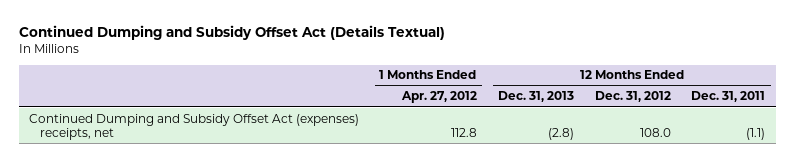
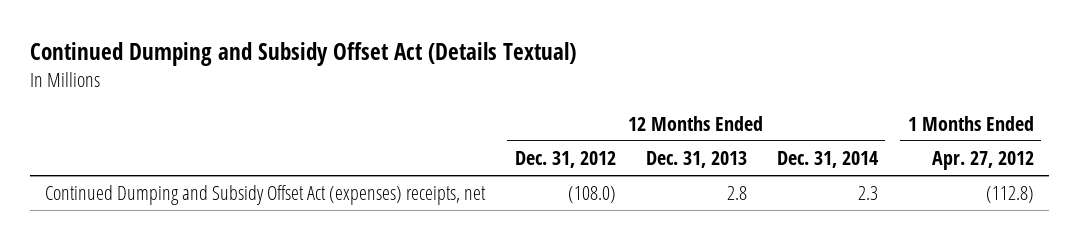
[691,91,766,103] Dec. 31, 2011 -> none
none -> [776,150,878,168] Dec. 31, 2014
[450,127,477,137] 112.8 -> [985,186,1034,204] (112.8)
[547,127,574,140] (2.8) -> [726,186,747,201] 2.8
[639,127,671,137] 108.0 -> [567,186,616,204] (108.0)

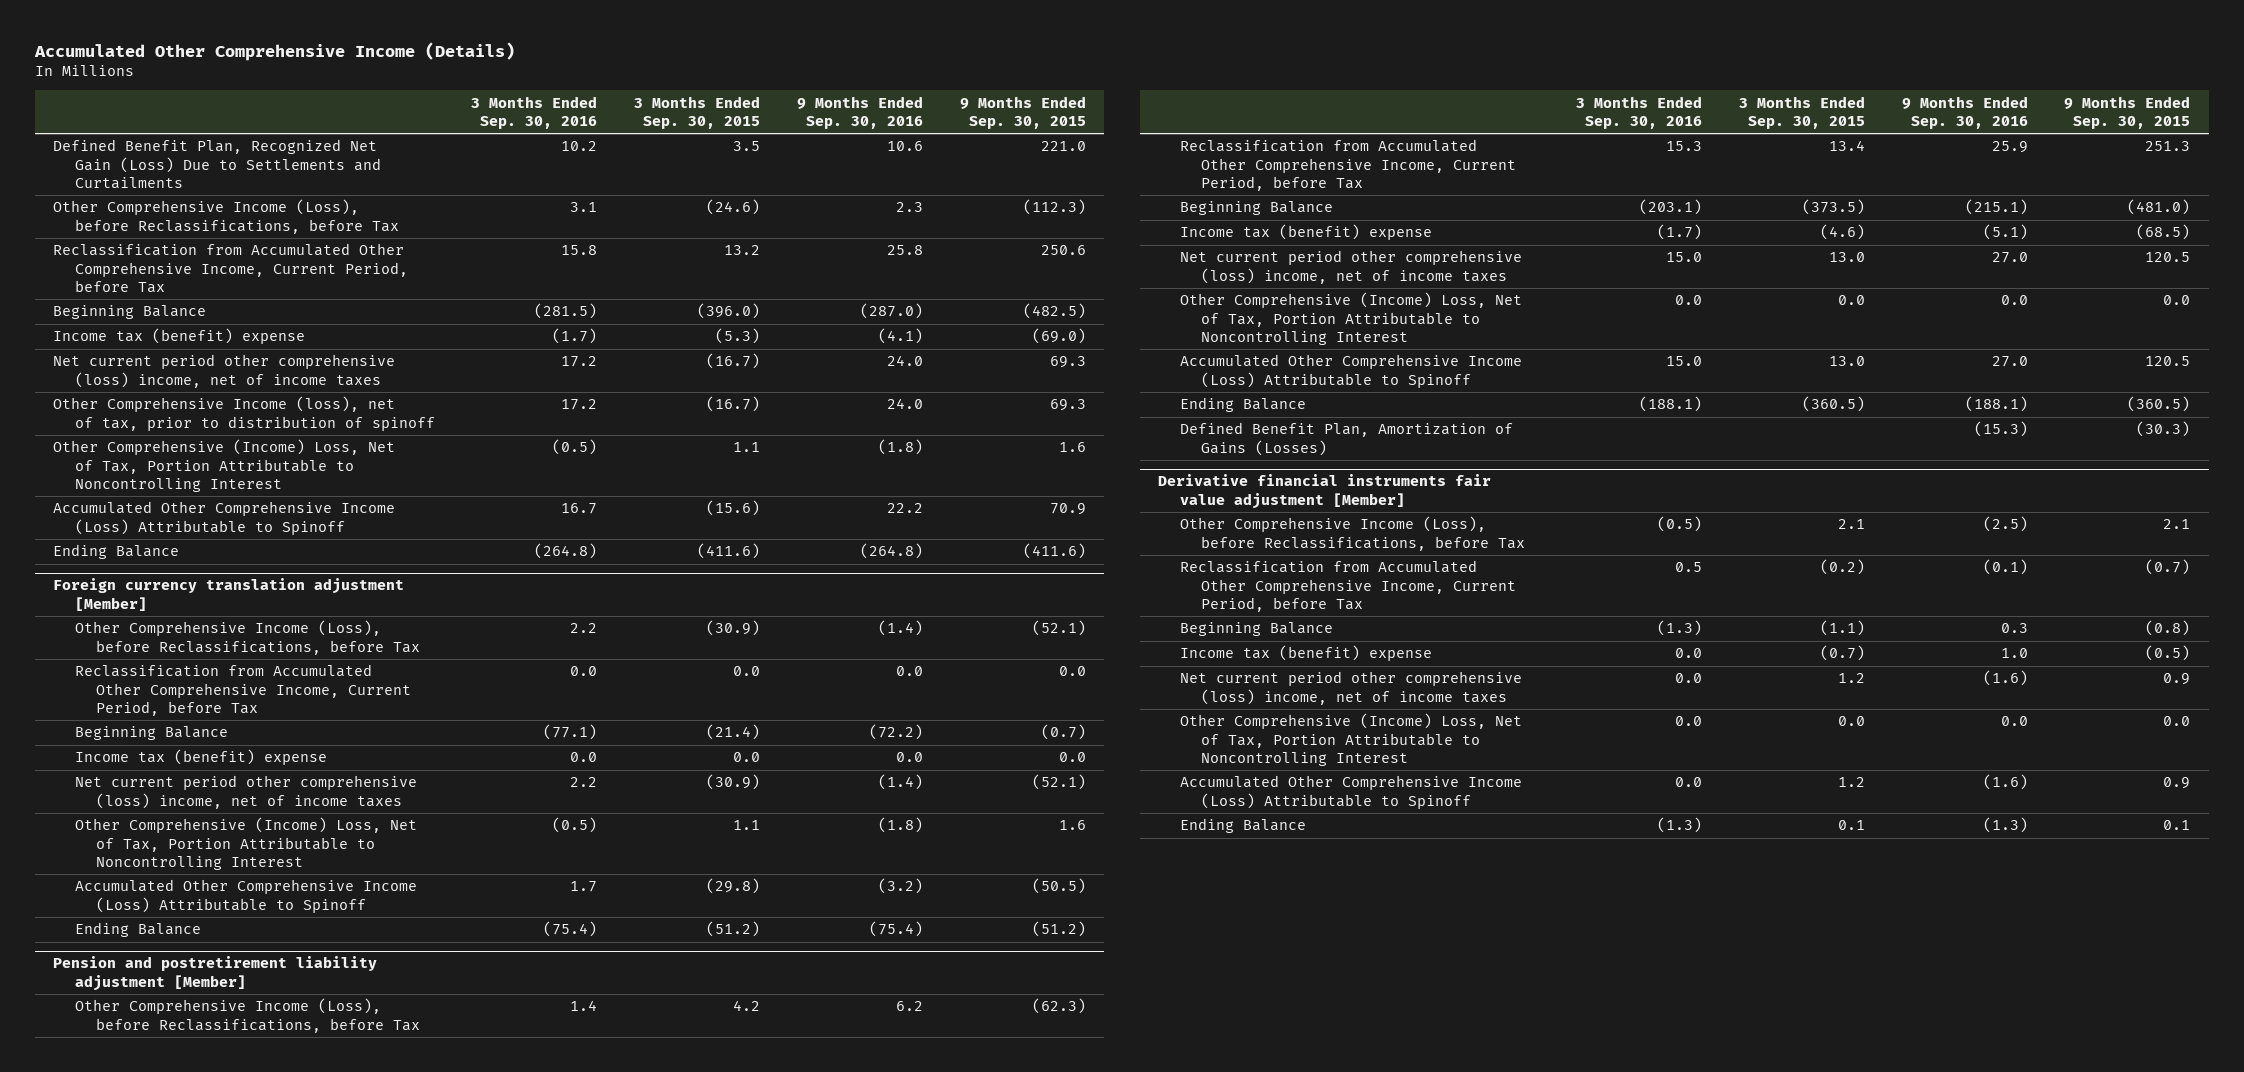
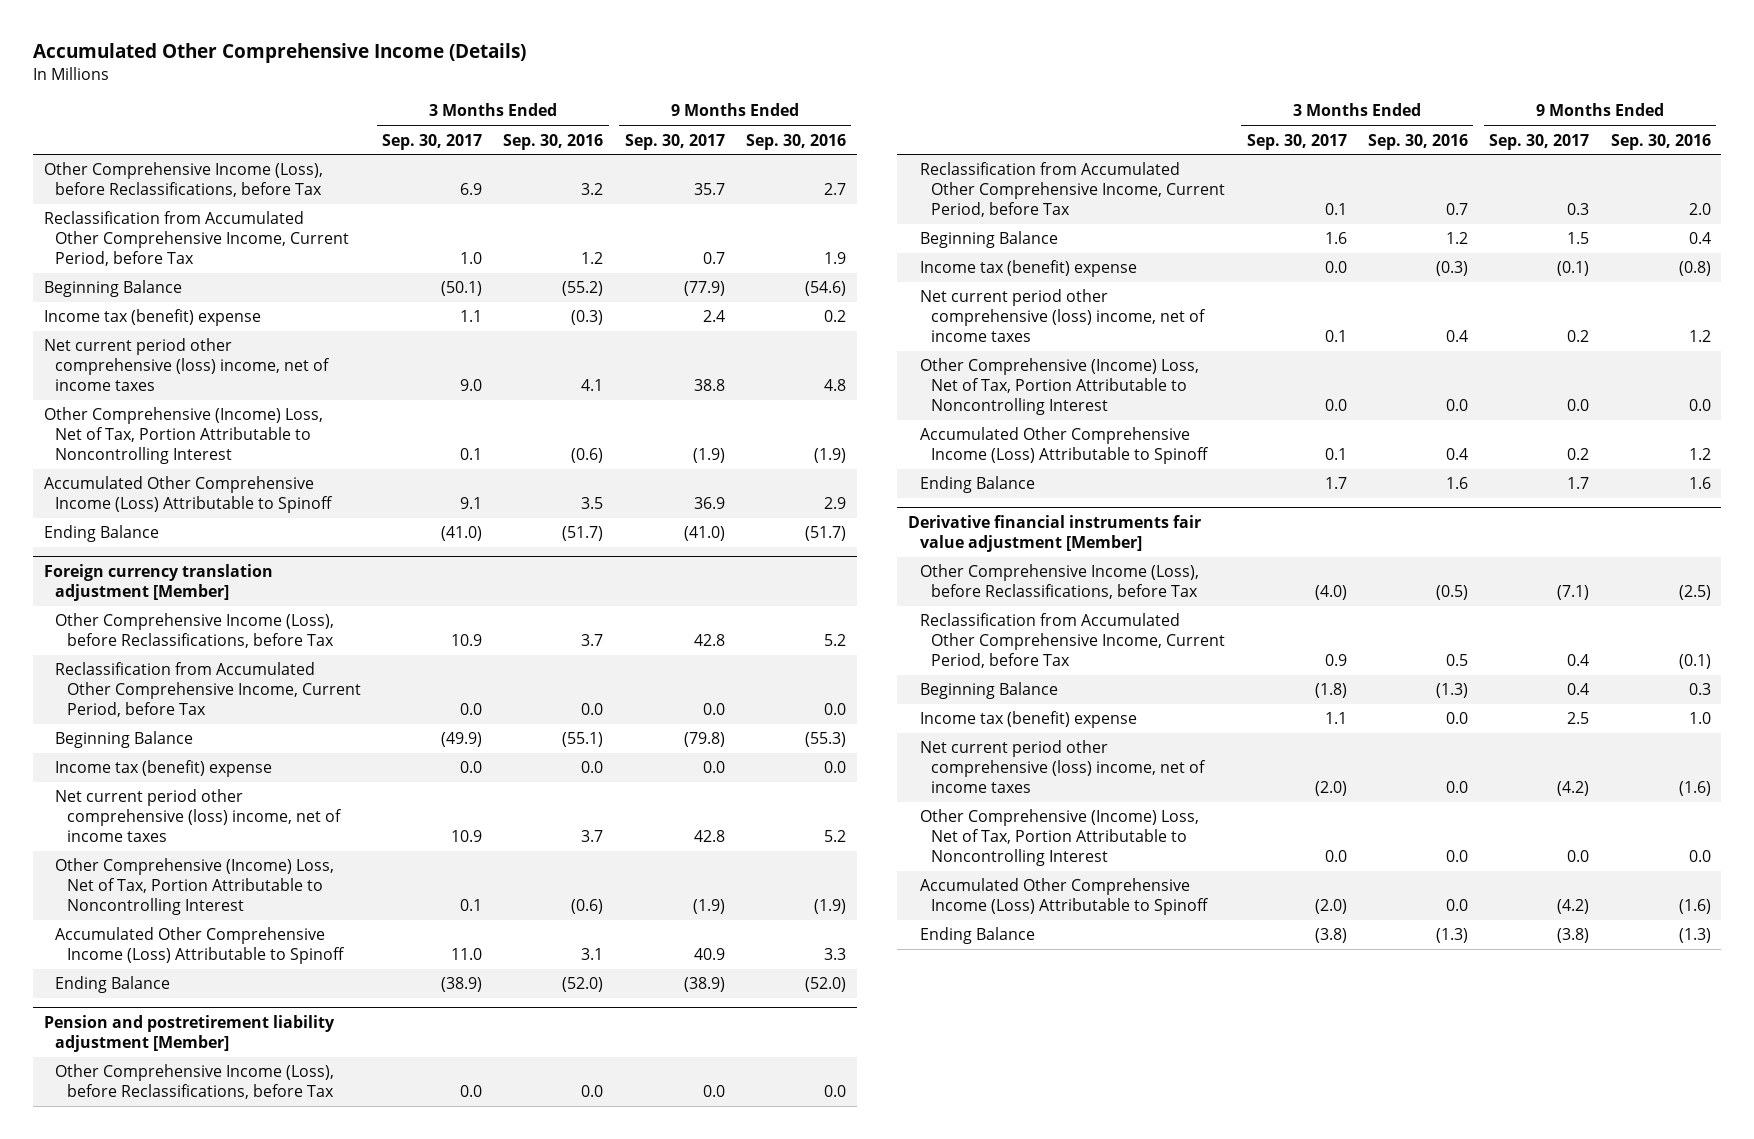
[634,95,761,129] 3 Months Ended Sep. 30, 2015 -> none
[959,95,1086,129] 9 Months Ended Sep. 30, 2015 -> none
none -> [382,133,483,150] Sep. 30, 2017
none -> [624,133,725,150] Sep. 30, 2017
[53,139,381,189] Defined Benefit Plan, Recognized Net Gain (Loss) Due to Settlements and Curtailments -> none
[53,396,435,431] Other Comprehensive Income (loss), net of tax, prior to distribution of spinoff -> none
[570,202,598,213] 3.1 -> [581,183,604,196] 3.2
[895,202,923,213] 2.3 -> [824,183,847,196] 2.7
[561,245,598,256] 15.8 -> [581,252,604,265] 1.2
[886,245,923,256] 25.8 -> [824,252,847,265] 1.9
[534,303,598,320] (281.5) -> [562,281,604,297] (55.2)
[859,303,923,320] (287.0) -> [805,281,847,297] (54.6)
[552,328,598,345] (1.7) -> [571,310,604,326] (0.3)
[877,328,923,345] (4.1) -> [824,310,847,323] 0.2
[561,356,598,368] 17.2 -> [581,379,604,392] 4.1
[886,355,923,367] 24.0 -> [824,379,847,392] 4.8
[552,439,598,456] (0.5) -> [571,448,604,464] (0.6)
[877,439,923,456] (1.8) -> [814,448,847,464] (1.9)
[561,503,598,515] 16.7 -> [581,497,604,510] 3.5
[886,503,923,514] 22.2 -> [824,497,847,510] 2.9
[534,543,598,560] (264.8) -> [562,526,604,542] (51.7)
[859,543,923,560] (264.8) -> [805,526,847,542] (51.7)
[570,623,598,634] 2.2 -> [581,634,604,647] 3.7
[877,620,923,637] (1.4) -> [824,634,847,647] 5.2
[543,724,598,741] (77.1) -> [562,732,604,748] (55.1)
[868,724,923,741] (72.2) -> [805,732,847,748] (55.3)
[570,777,598,788] 2.2 -> [581,830,604,843] 3.7
[877,774,923,791] (1.4) -> [824,830,847,843] 5.2
[552,817,598,834] (0.5) -> [571,899,604,915] (0.6)
[877,817,923,834] (1.8) -> [814,899,847,915] (1.9)
[570,881,598,893] 1.7 -> [581,948,604,961] 3.1
[877,878,923,895] (3.2) -> [824,948,847,961] 3.3
[543,921,598,938] (75.4) -> [562,977,604,993] (52.0)
[868,921,923,938] (75.4) -> [805,977,847,993] (52.0)
[570,1000,598,1012] 1.4 -> [581,1085,604,1098] 0.0
[895,1001,923,1012] 6.2 -> [824,1085,847,1098] 0.0
[1666,141,1703,152] 15.3 -> [1445,203,1468,216] 0.7
[1991,141,2028,154] 25.9 -> [1688,203,1711,216] 2.0
[1639,199,1703,216] (203.1) -> [1445,232,1468,245] 1.2
[1964,199,2028,216] (215.1) -> [1688,232,1711,245] 0.4
[1657,224,1703,241] (1.7) -> [1435,261,1468,277] (0.3)
[1982,224,2028,241] (5.1) -> [1678,261,1711,277] (0.8)
[1666,252,1703,263] 15.0 -> [1445,330,1468,343] 0.4
[1991,252,2028,264] 27.0 -> [1688,330,1711,343] 1.2
[1179,422,1513,456] Defined Benefit Plan, Amortization of Gains (Losses) -> none
[1666,356,1703,367] 15.0 -> [1445,448,1468,461] 0.4
[1991,356,2028,368] 27.0 -> [1688,448,1711,461] 1.2
[1639,396,1703,413] (188.1) -> [1445,477,1468,490] 1.6
[1964,396,2028,413] (188.1) -> [1688,477,1711,490] 1.6

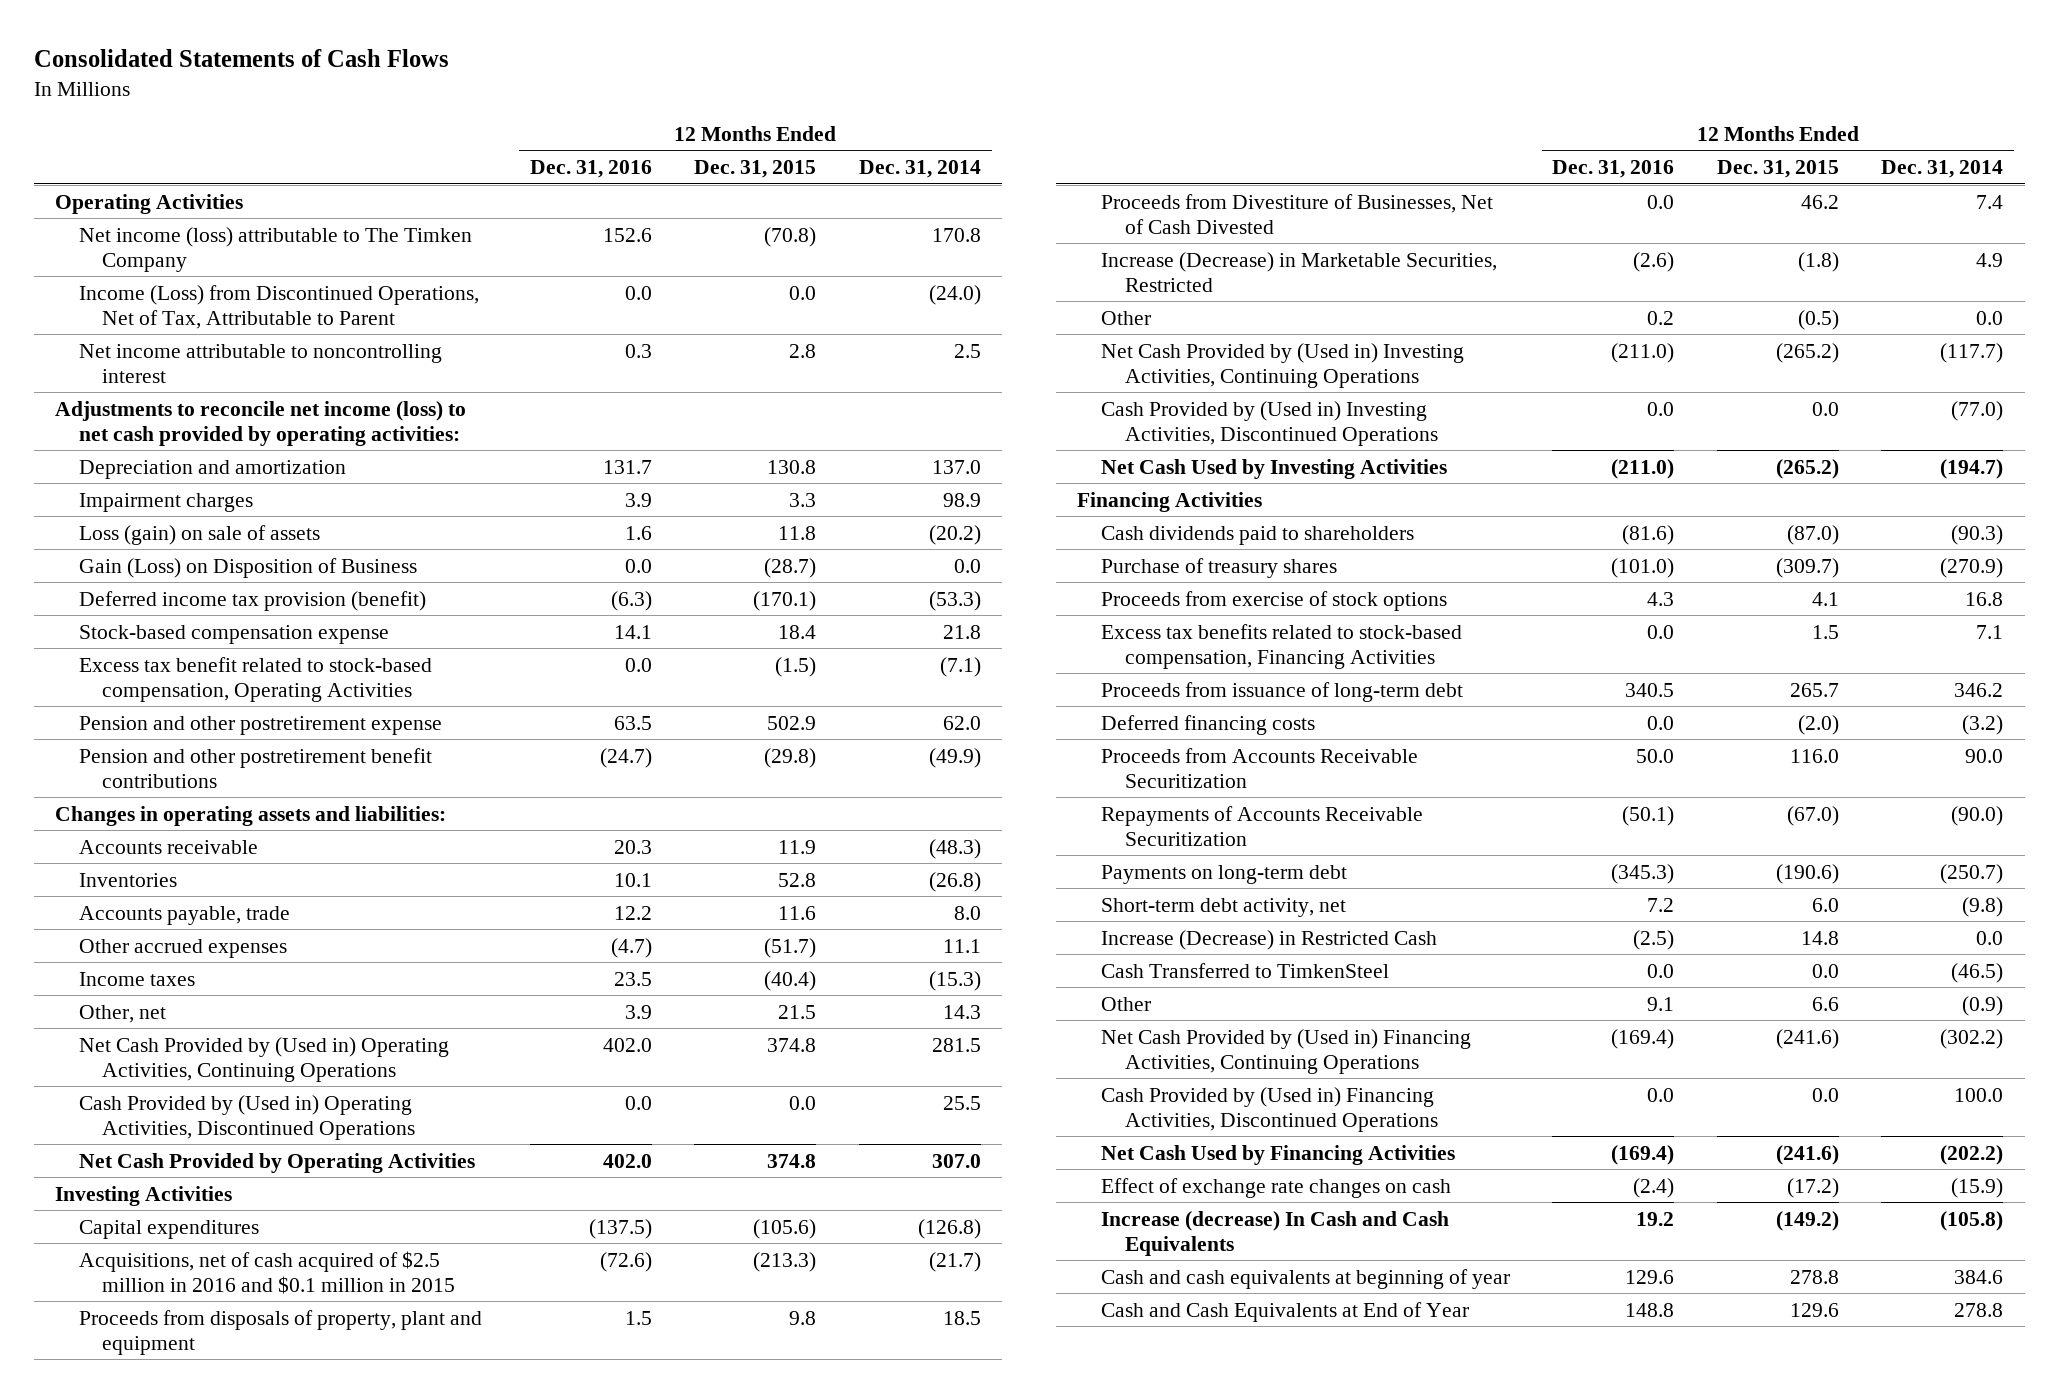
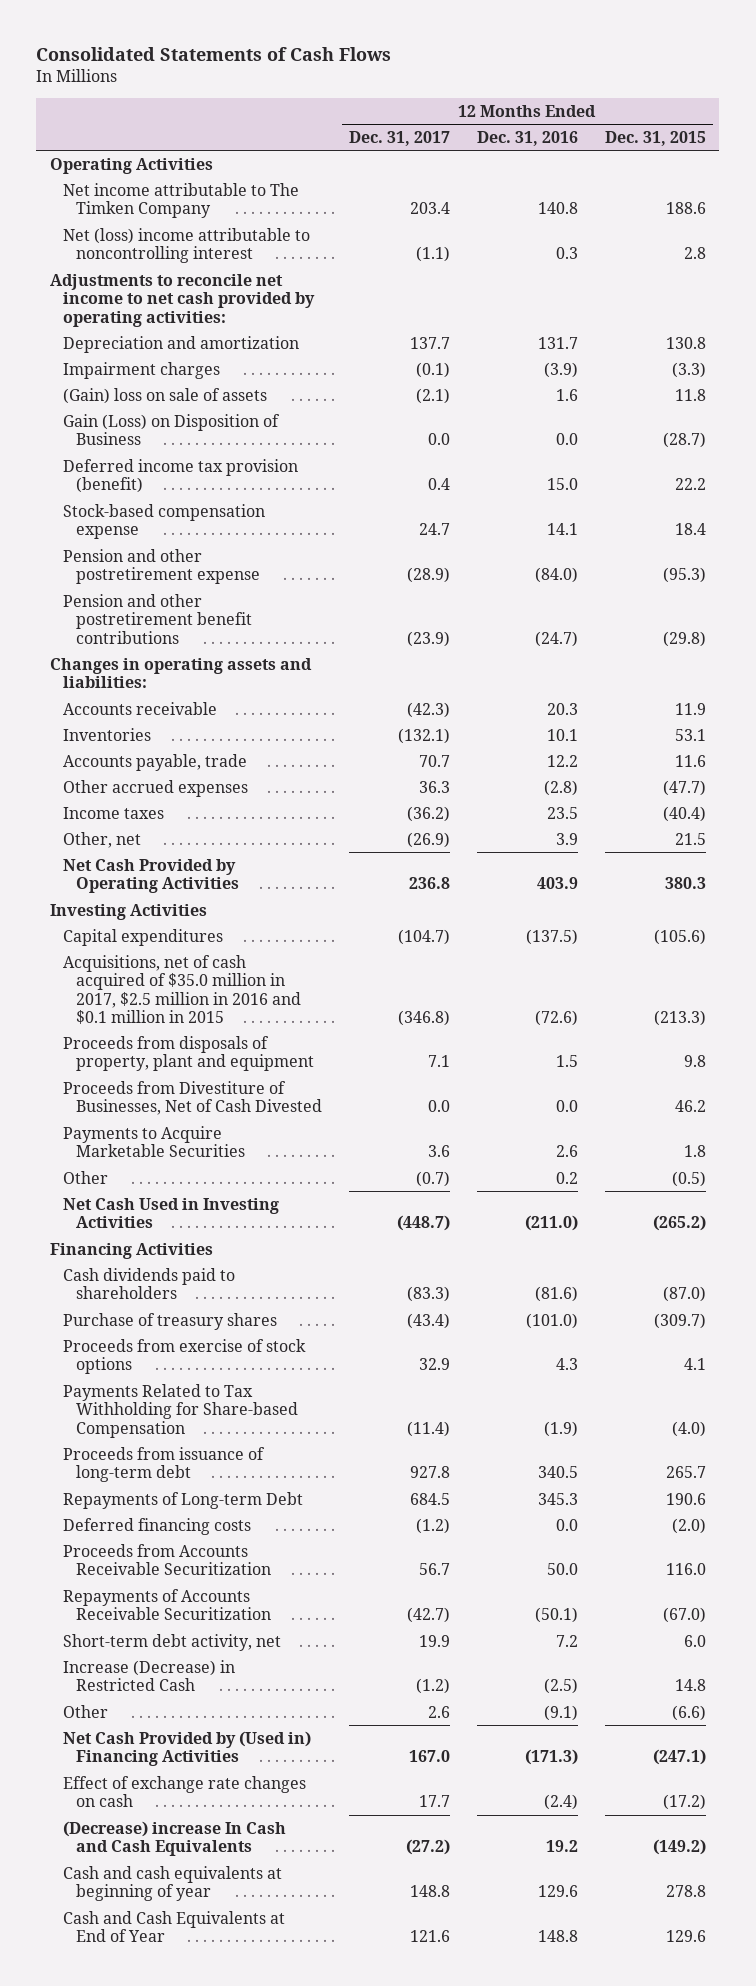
[858,160,981,179] Dec. 31, 2014 -> none
none -> [348,131,450,147] Dec. 31, 2017
[78,284,479,329] Income (Loss) from Discontinued Operations, Net of Tax, Attributable to Parent -> none
[78,226,472,272] Net income (loss) attributable to The Timken Company -> [62,182,299,219] Net income attributable to The Timken Company
[603,227,653,242] 152.6 -> [537,202,578,215] 140.8
[764,226,817,247] (70.8) -> [665,202,706,215] 188.6
[78,343,442,383] Net income attributable to noncontrolling interest -> [62,227,310,264] Net (loss) income attributable to noncontrolling interest
[54,400,466,446] Adjustments to reconcile net income (loss) to net cash provided by operating activities: -> [49,273,315,327] Adjustments to reconcile net income to net cash provided by operating activities:
[625,492,653,507] 3.9 -> [543,361,578,378] (3.9)
[789,492,817,507] 3.3 -> [671,361,706,378] (3.3)
[78,524,320,545] Loss (gain) on sale of assets -> [62,387,267,404] (Gain) loss on sale of assets
[611,590,653,611] (6.3) -> [546,478,578,491] 15.0
[753,590,817,611] (170.1) -> [674,478,706,491] 22.2
[78,656,432,702] Excess tax benefit related to stock-based compensation, Operating Activities -> none
[614,715,653,730] 63.5 -> [534,567,578,584] (84.0)
[767,715,817,730] 502.9 -> [662,567,706,584] (95.3)
[778,872,817,887] 52.8 -> [674,728,706,741] 53.1
[611,937,653,958] (4.7) -> [543,779,578,796] (2.8)
[764,937,817,958] (51.7) -> [662,779,706,796] (47.7)
[78,1036,449,1082] Net Cash Provided by (Used in) Operating Activities, Continuing Operations -> none
[78,1094,416,1140] Cash Provided by (Used in) Operating Activities, Discontinued Operations -> none
[603,1153,653,1168] 402.0 -> [536,877,578,890] 403.9
[767,1153,817,1168] 374.8 -> [664,877,706,890] 380.3
[78,1250,456,1294] Acquisitions, net of cash acquired of $2.5 million in 2016 and $0.1 million in 2015 -> [62,954,301,1025] Acquisitions, net of cash acquired of $35.0 million in 2017, $2.5 million in 2016 and $0.1 million in 2015
[1100,251,1497,292] Increase (Decrease) in Marketable Securities, Restricted -> none
none -> [62,1125,245,1158] Payments to Acquire Marketable Securities
[1100,342,1464,388] Net Cash Provided by (Used in) Investing Activities, Continuing Operations -> none
[1100,400,1438,446] Cash Provided by (Used in) Investing Activities, Discontinued Operations -> none
[1100,458,1447,479] Net Cash Used by Investing Activities -> [62,1197,279,1229] Net Cash Used in Investing Activities
[1100,623,1462,669] Excess tax benefits related to stock-based compensation, Financing Activities -> none
none -> [62,1383,298,1438] Payments Related to Tax Withholding for Share-based Compensation
none -> [62,1491,303,1509] Repayments of Long-term Debt
[1100,864,1347,884] Payments on long-term debt -> none
[1100,962,1389,978] Cash Transferred to TimkenSteel -> none
[1100,1028,1471,1074] Net Cash Provided by (Used in) Financing Activities, Continuing Operations -> none
[1100,1086,1438,1132] Cash Provided by (Used in) Financing Activities, Discontinued Operations -> none
[1647,996,1675,1011] 9.1 -> [543,1704,578,1721] (9.1)
[1811,996,1839,1011] 6.6 -> [671,1704,706,1721] (6.6)
[1100,1144,1455,1165] Net Cash Used by Financing Activities -> [62,1730,311,1767] Net Cash Provided by (Used in) Financing Activities
[1611,1144,1675,1165] (169.4) -> [524,1749,578,1766] (171.3)
[1775,1144,1839,1165] (241.6) -> [652,1749,706,1766] (247.1)
[1100,1210,1449,1256] Increase (decrease) In Cash and Cash Equivalents -> [62,1820,286,1857] (Decrease) increase In Cash and Cash Equivalents

